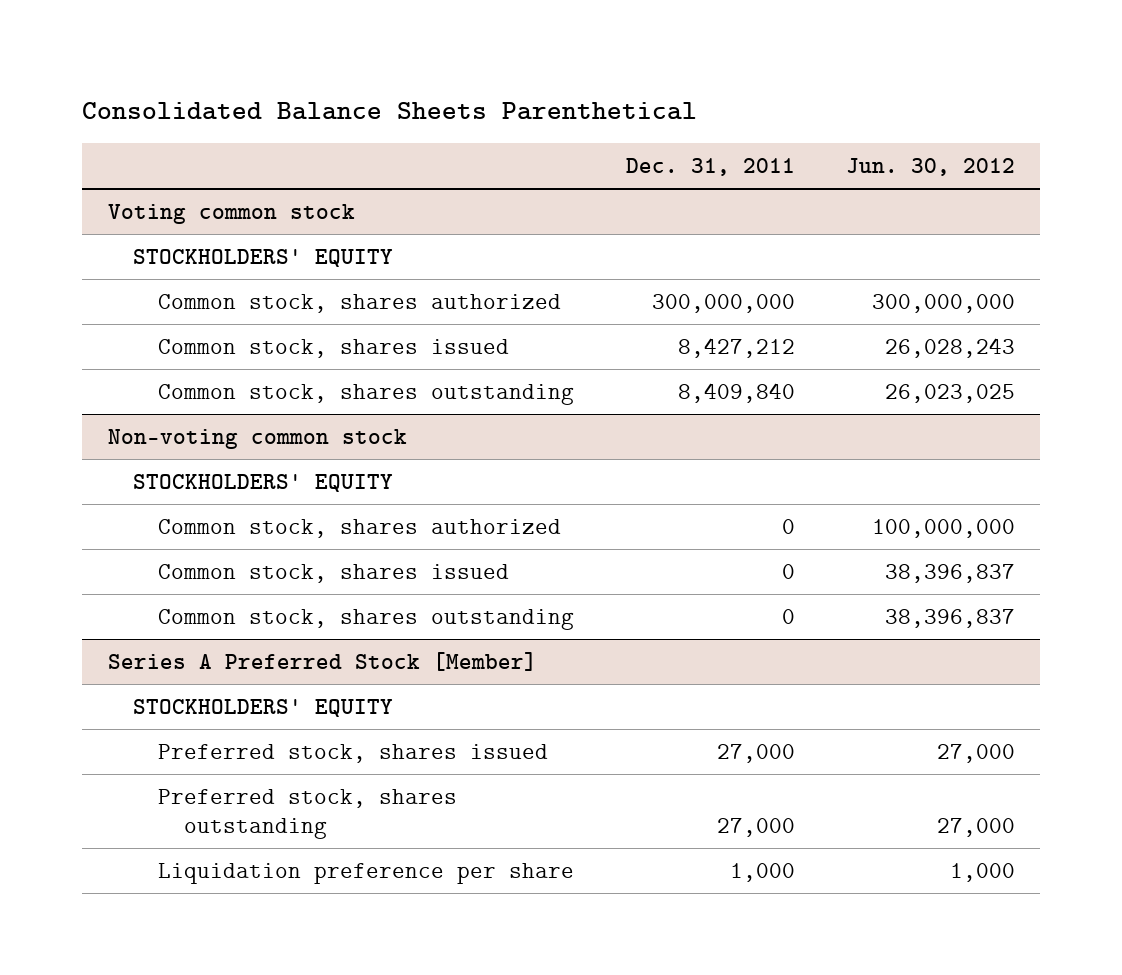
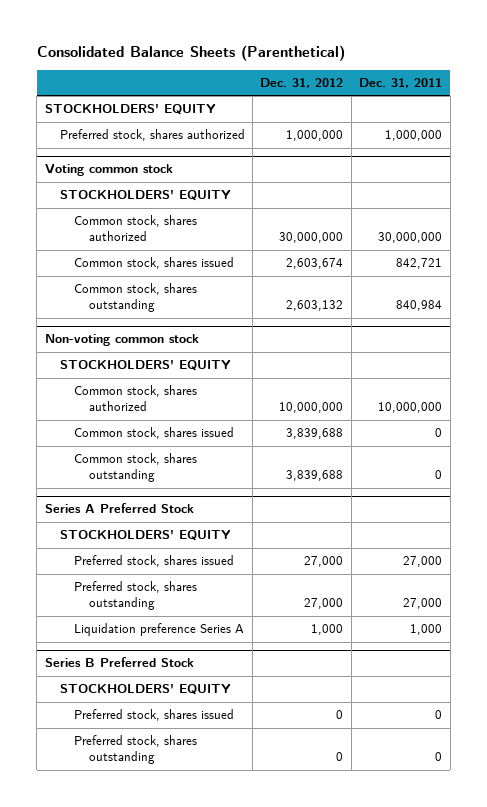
[81,102,697,121] Consolidated Balance Sheets Parenthetical -> [36,44,345,61] Consolidated Balance Sheets (Parenthetical)
[845,158,1015,177] Jun. 30, 2012 -> none
none -> [260,77,344,88] Dec. 31, 2012
none -> [44,104,216,116] STOCKHOLDERS' EQUITY
none -> [59,129,245,142] Preferred stock, shares authorized
[651,293,795,313] 300,000,000 -> [378,232,443,244] 30,000,000
[677,337,795,358] 8,427,212 -> [396,258,443,270] 842,721
[677,382,795,403] 8,409,840 -> [396,300,443,312] 840,984
[781,518,795,534] 0 -> [378,402,443,414] 10,000,000
[107,651,537,671] Series A Preferred Stock [Member] -> [44,503,194,514] Series A Preferred Stock
[158,862,575,884] Liquidation preference per share -> [74,623,245,637] Liquidation preference Series A
none -> [44,657,194,668] Series B Preferred Stock
none -> [59,684,231,696] STOCKHOLDERS' EQUITY
none -> [74,709,235,722] Preferred stock, shares issued
none -> [74,735,198,765] Preferred stock, shares outstanding

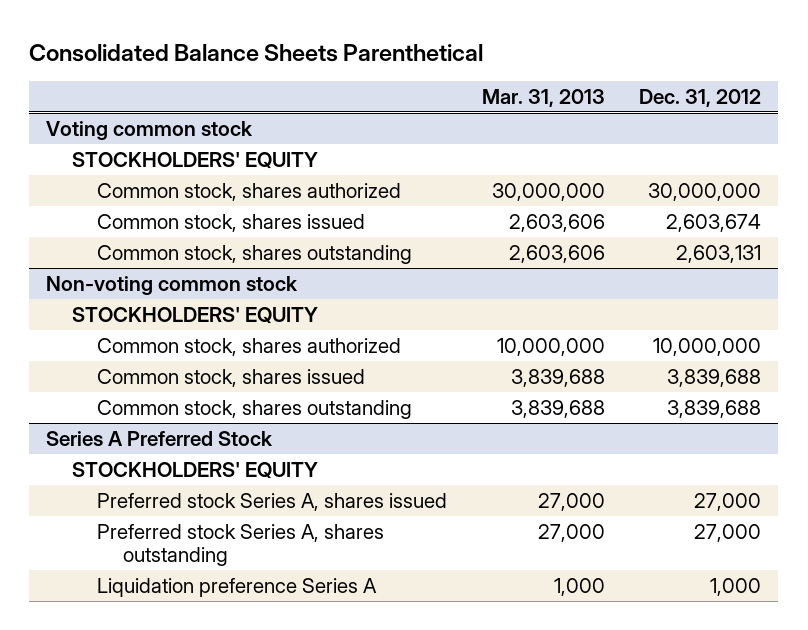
[36,44,345,61] Consolidated Balance Sheets (Parenthetical) -> [29,43,484,62] Consolidated Balance Sheets Parenthetical
[359,77,443,88] Dec. 31, 2011 -> none
none -> [481,88,605,107] Mar. 31, 2013
[44,104,216,116] STOCKHOLDERS' EQUITY -> none
[59,129,245,142] Preferred stock, shares authorized -> none
[286,300,344,312] 2,603,132 -> [676,244,762,263] 2,603,131
[74,555,235,568] Preferred stock, shares issued -> [97,492,448,511] Preferred stock Series A, shares issued
[74,581,198,611] Preferred stock, shares outstanding -> [97,523,385,567] Preferred stock Series A, shares outstanding
[44,657,194,668] Series B Preferred Stock -> none
[59,684,231,696] STOCKHOLDERS' EQUITY -> none
[74,709,235,722] Preferred stock, shares issued -> none
[74,735,198,765] Preferred stock, shares outstanding -> none

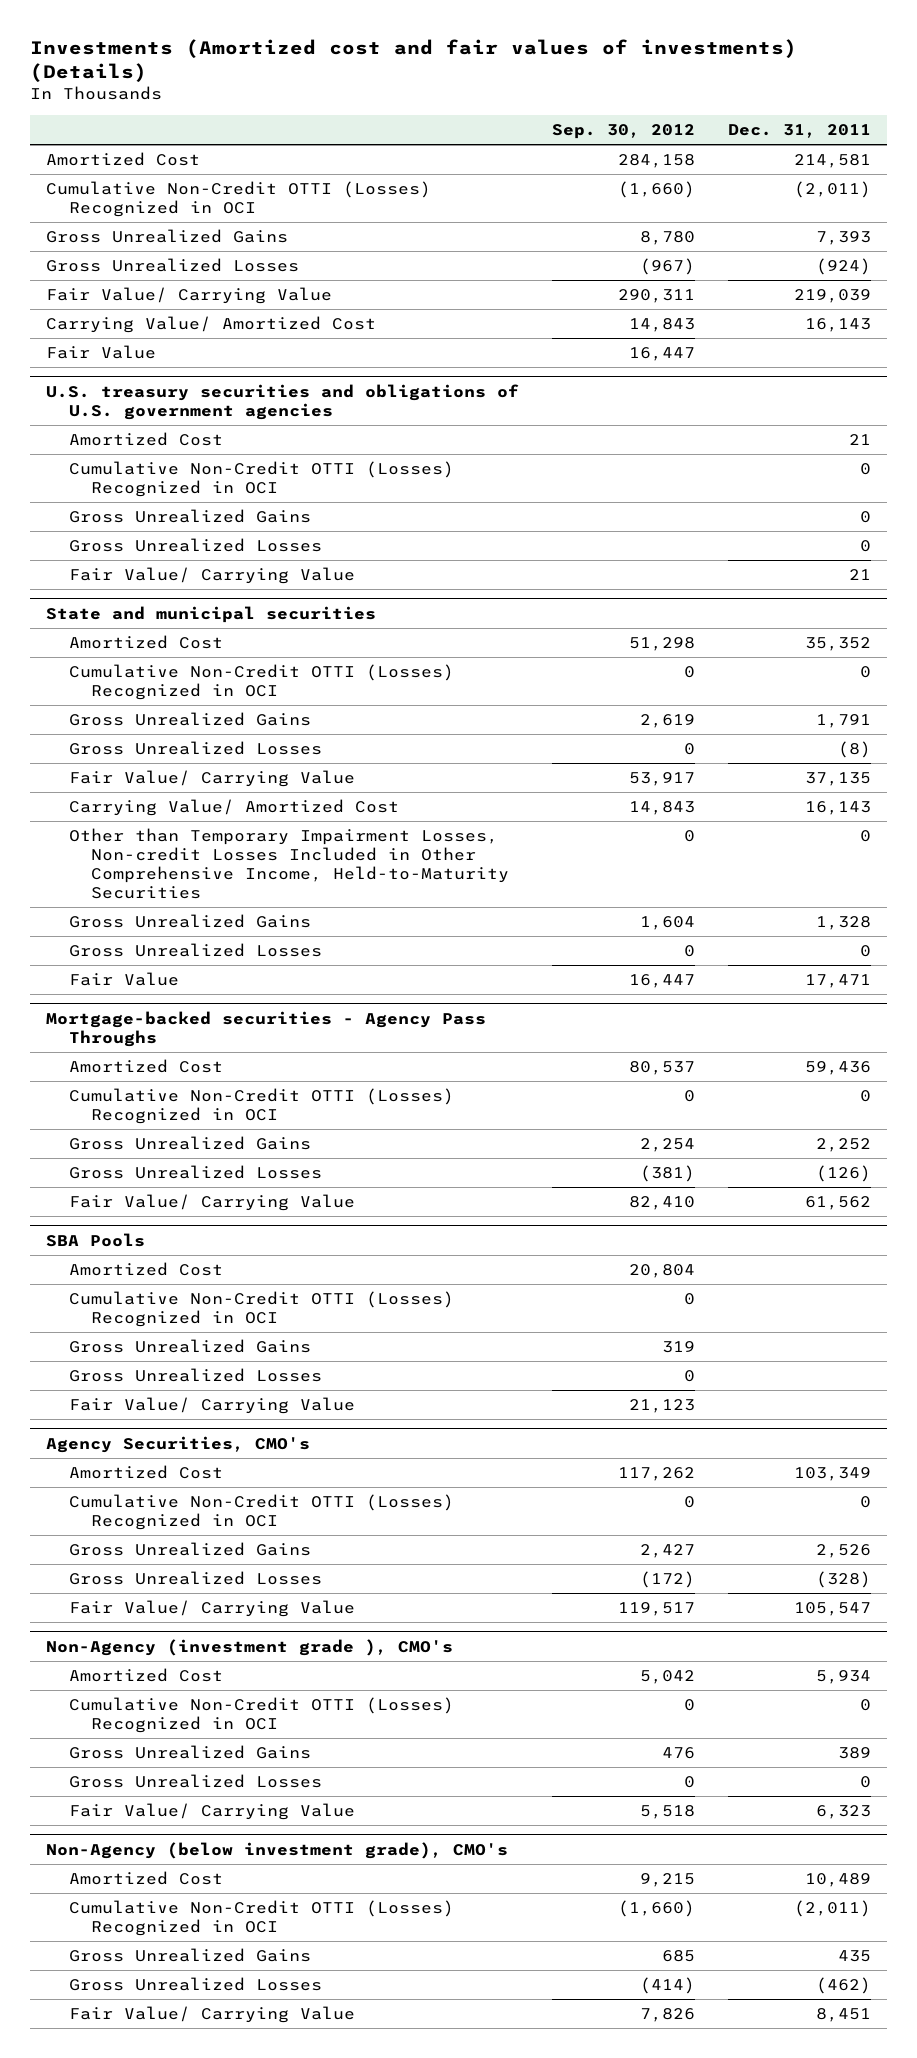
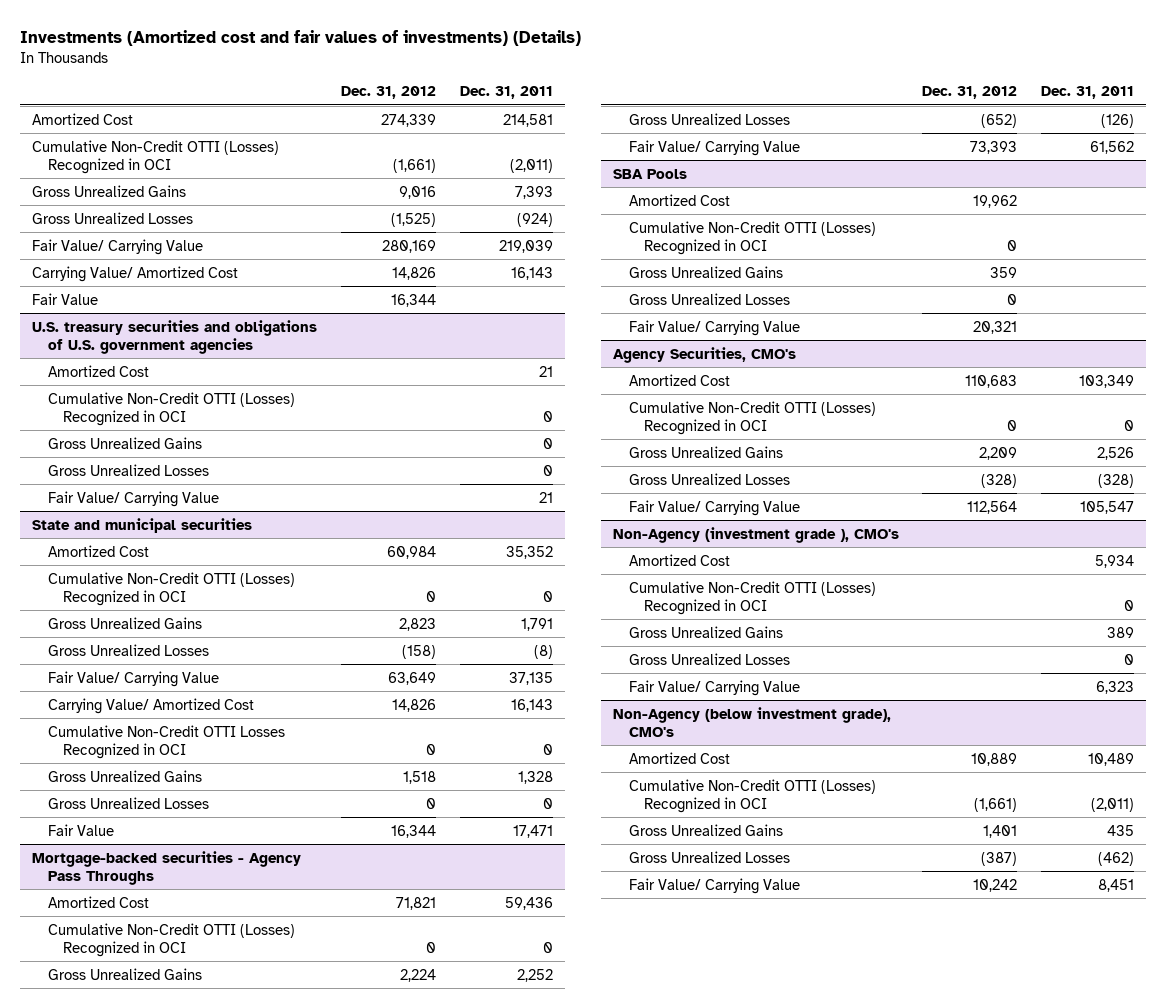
[552,123,696,139] Sep. 30, 2012 -> none
none -> [341,85,437,99] Dec. 31, 2012
[68,828,510,899] Other than Temporary Impairment Losses, Non-credit Losses Included in Other Comprehensive Income, Held-to-Maturity Securities -> [47,724,285,759] Cumulative Non-Credit OTTI Losses Recognized in OCI

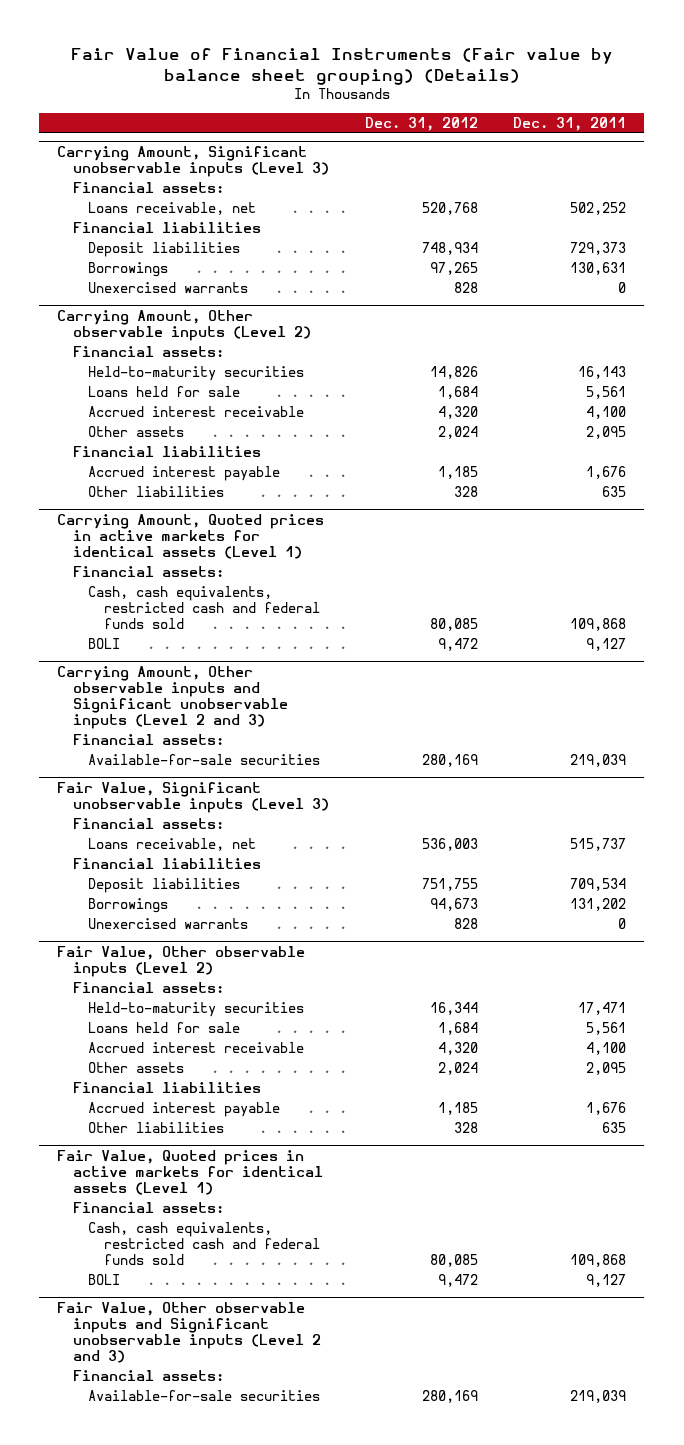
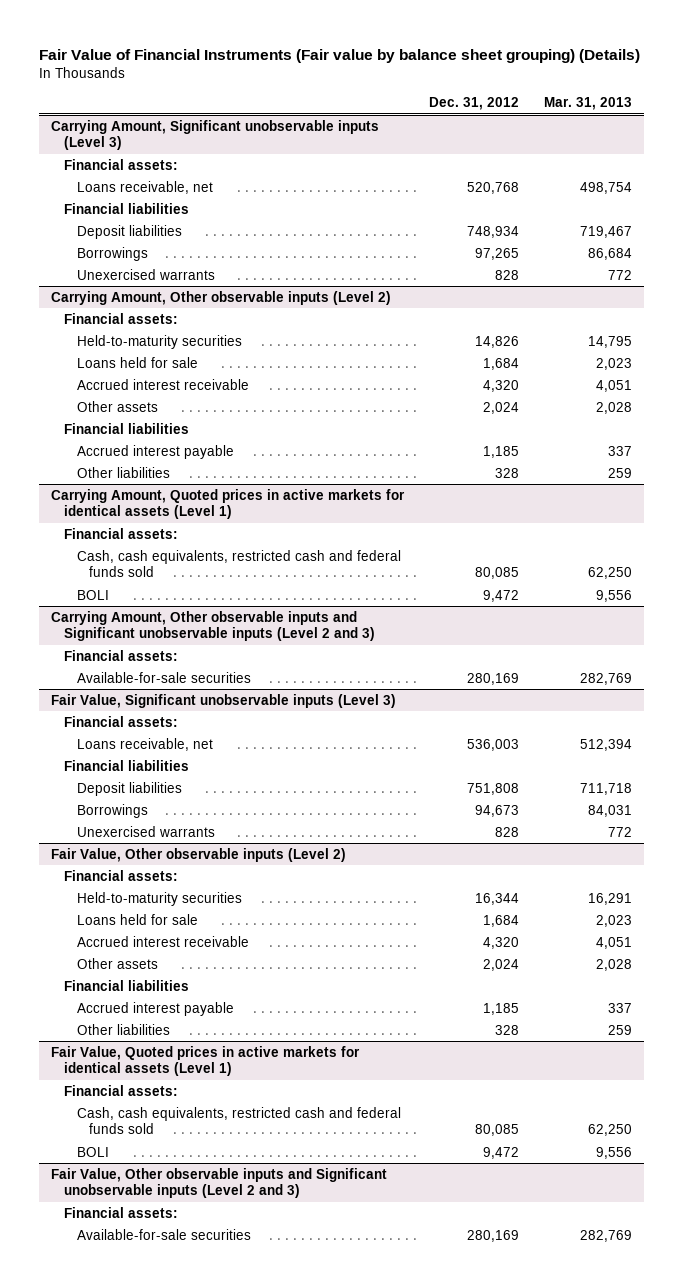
[513,116,627,131] Dec. 31, 2011 -> none
none -> [543,97,632,111] Mar. 31, 2013
[421,878,478,892] 751,755 -> [467,782,520,795] 751,808

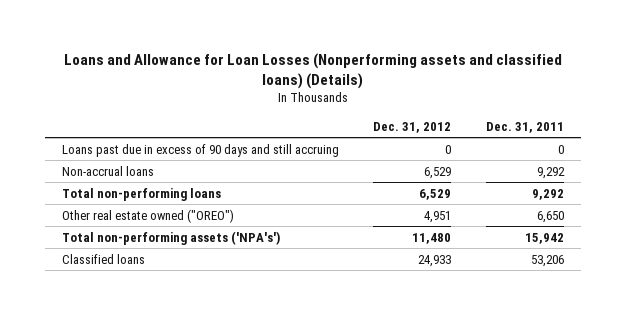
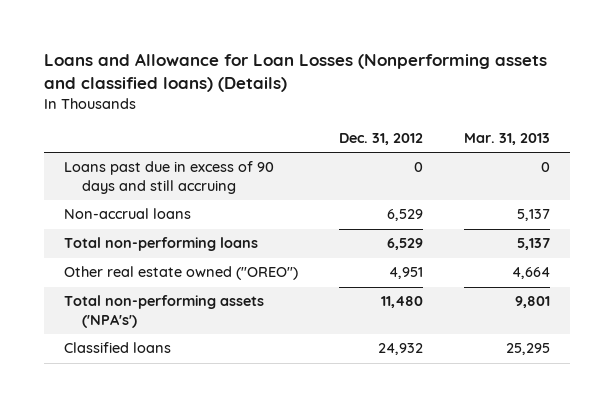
[486,121,565,133] Dec. 31, 2011 -> none
none -> [463,132,550,145] Mar. 31, 2013
[418,254,452,267] 24,933 -> [378,343,424,356] 24,932

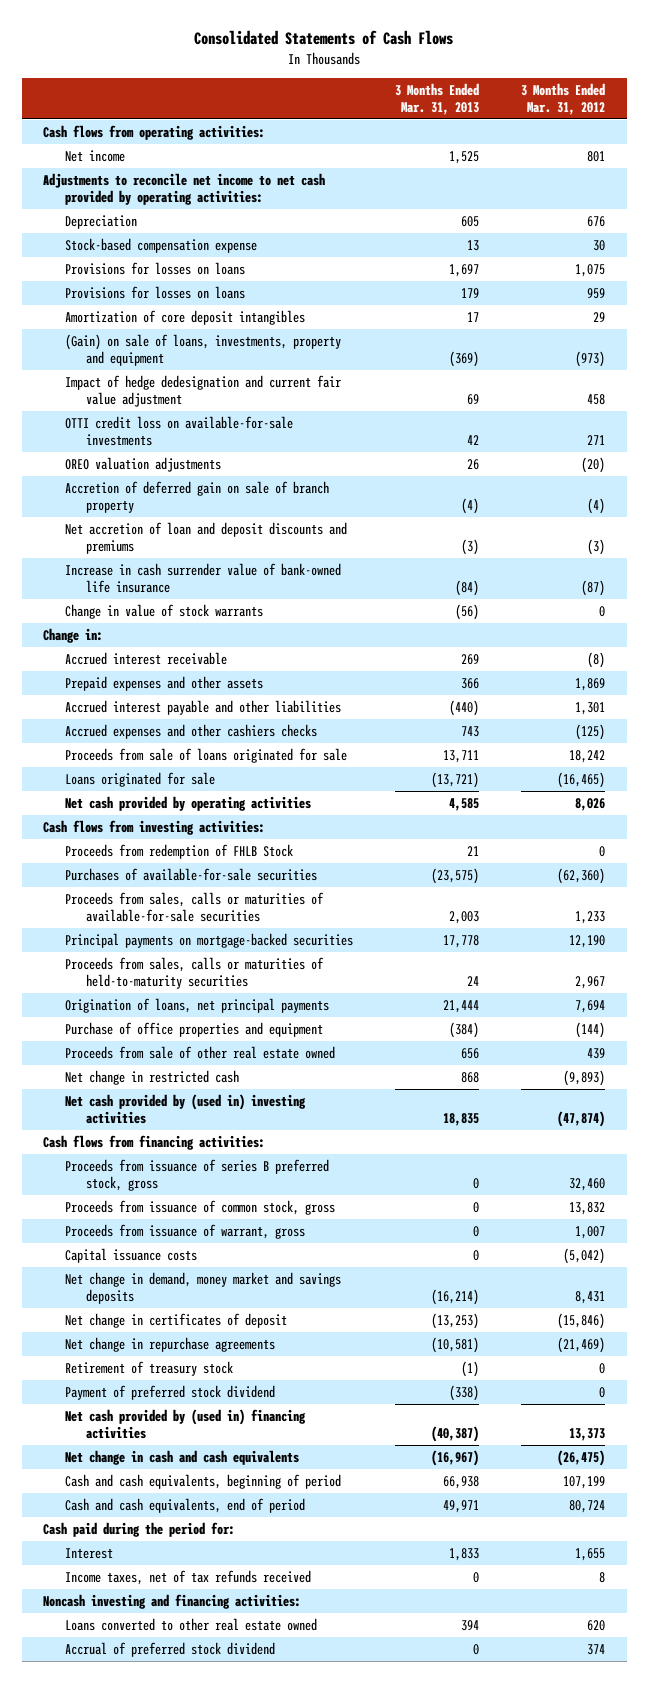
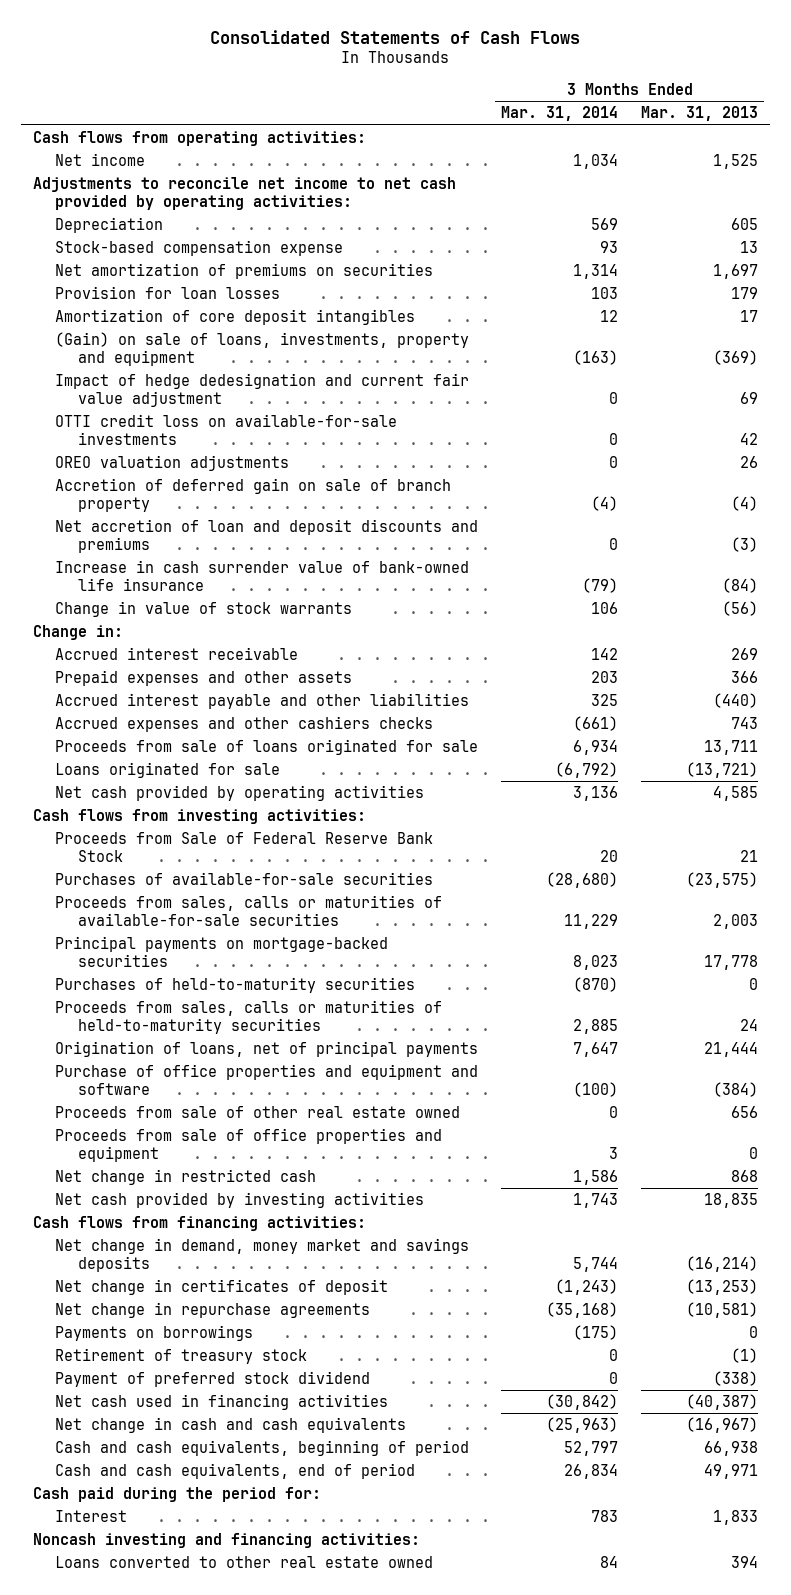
[521,82,606,115] 3 Months Ended Mar. 31, 2012 -> none
none -> [501,106,619,122] Mar. 31, 2014
[64,261,245,275] Provisions for losses on loans -> [55,262,434,279] Net amortization of premiums on securities
[64,285,245,299] Provisions for losses on loans -> [55,285,281,299] Provision for loan losses
[64,843,293,859] Proceeds from redemption of FHLB Stock -> [55,831,434,862] Proceeds from Sale of Federal Reserve Bank Stock
none -> [55,976,416,993] Purchases of held-to-maturity securities
[64,997,329,1013] Origination of loans, net principal payments -> [55,1040,479,1057] Origination of loans, net of principal payments
[64,1021,323,1037] Purchase of office properties and equipment -> [55,1063,479,1095] Purchase of office properties and equipment and software
none -> [55,1127,443,1162] Proceeds from sale of office properties and equipment
[64,1093,306,1124] Net cash provided by (used in) investing activities -> [55,1191,425,1208] Net cash provided by investing activities
[64,1158,329,1191] Proceeds from issuance of series B preferred stock, gross -> none
[64,1199,335,1215] Proceeds from issuance of common stock, gross -> none
[64,1223,305,1239] Proceeds from issuance of warrant, gross -> none
[64,1247,197,1263] Capital issuance costs -> none
none -> [55,1324,254,1341] Payments on borrowings
[64,1408,306,1439] Net cash provided by (used in) financing activities -> [55,1393,389,1410] Net cash used in financing activities
[64,1569,311,1585] Income taxes, net of tax refunds received -> none
[64,1641,275,1657] Accrual of preferred stock dividend -> none

